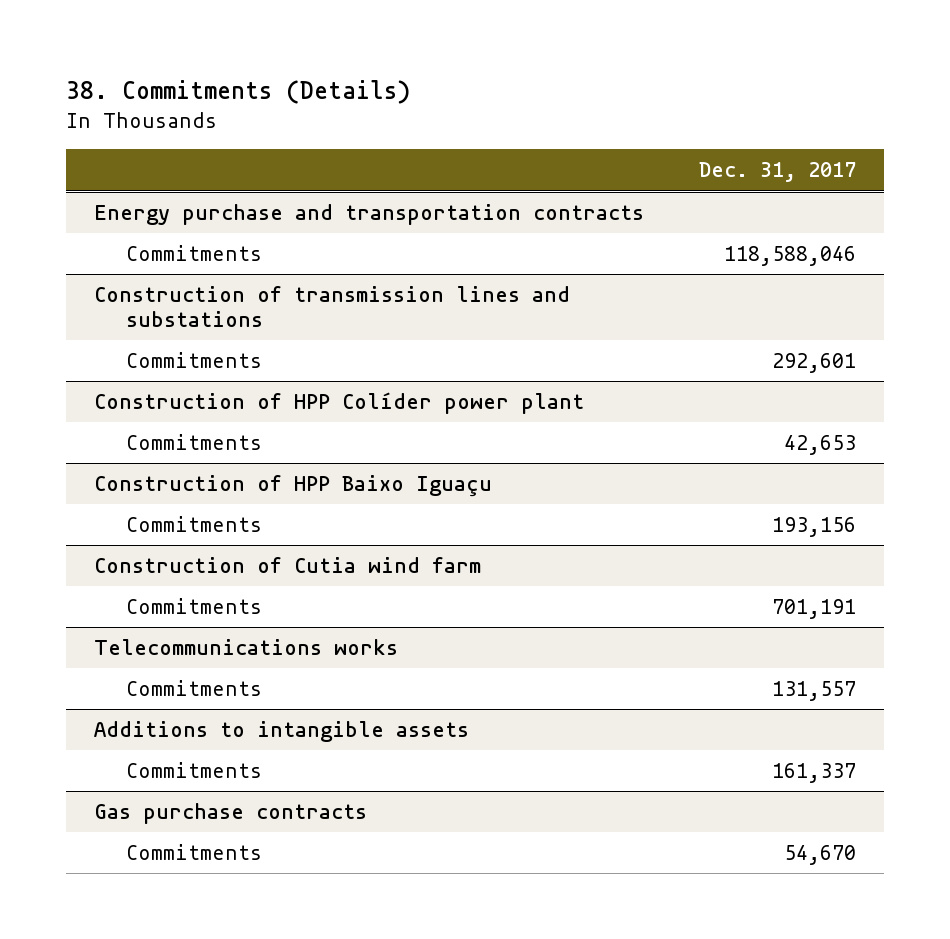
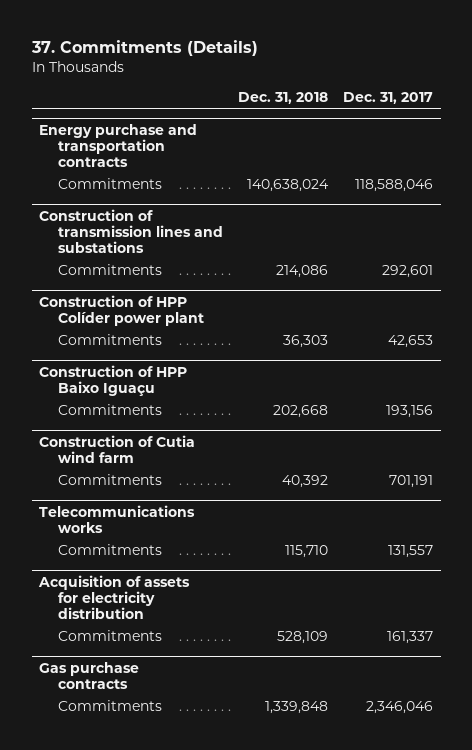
[66,80,411,105] 38. Commitments (Details) -> [30,40,258,57] 37. Commitments (Details)
none -> [238,91,329,104] Dec. 31, 2018
[93,721,469,743] Additions to intangible assets -> [38,574,191,619] Acquisition of assets for electricity distribution
[784,845,857,866] 54,670 -> [366,701,434,715] 2,346,046

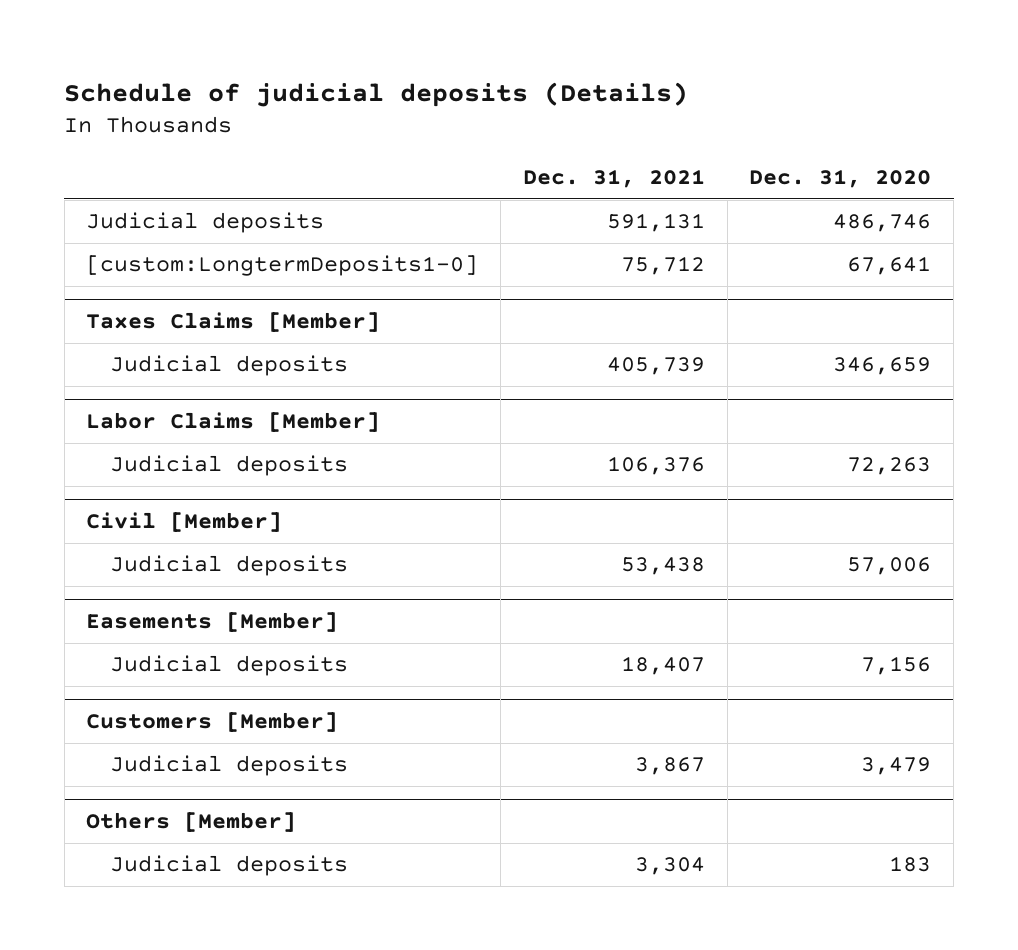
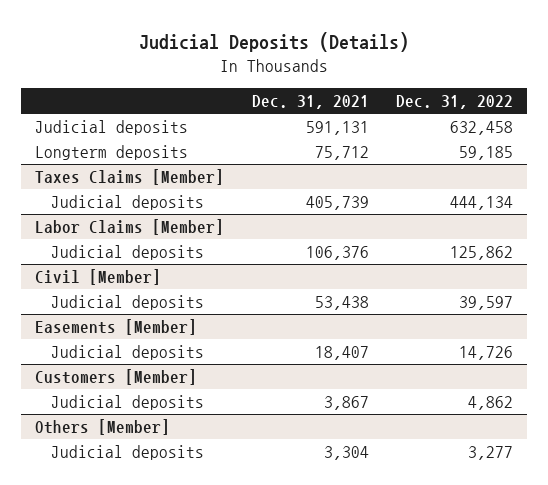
[64,81,689,107] Schedule of judicial deposits (Details) -> [139,31,410,52] Judicial Deposits (Details)
[749,169,932,189] Dec. 31, 2020 -> none
none -> [396,95,514,110] Dec. 31, 2022
[86,255,479,277] [custom:LongtermDeposits1-0] -> [35,145,189,161] Longterm deposits

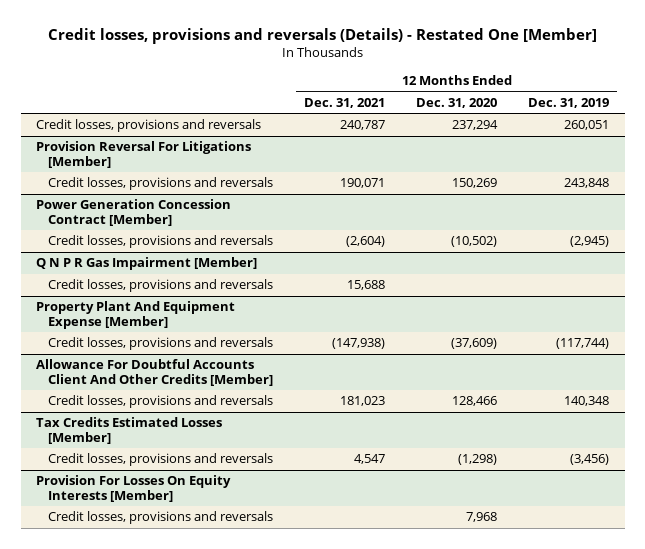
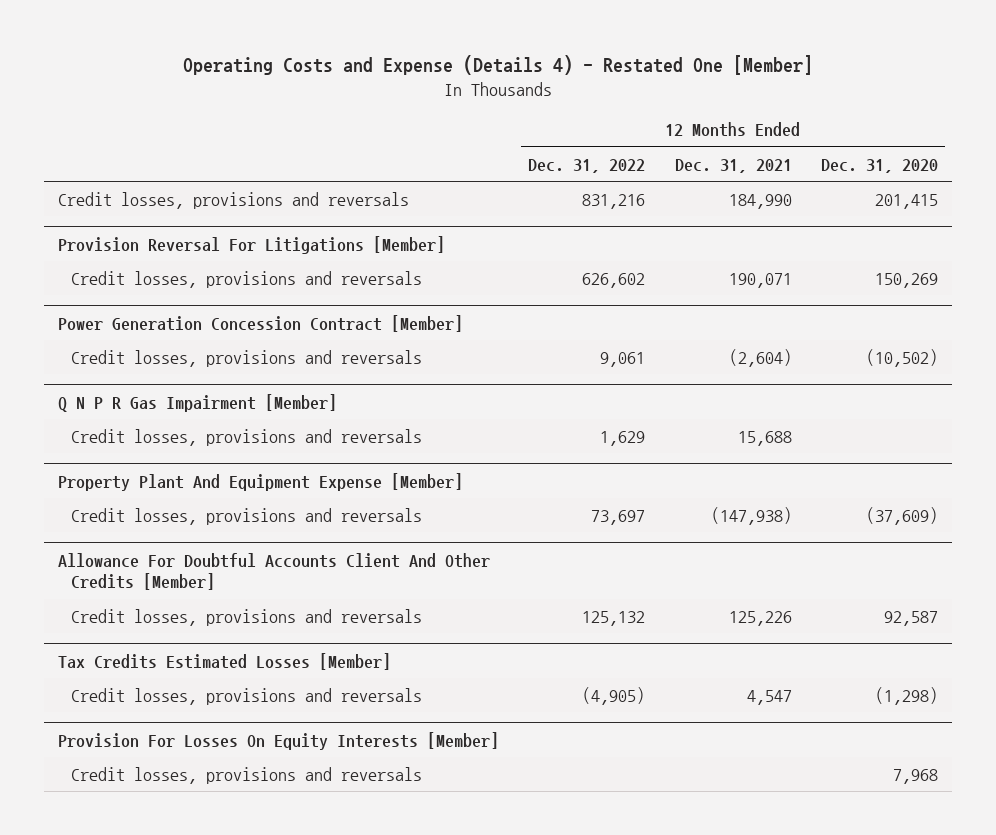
[47,28,597,45] Credit losses, provisions and reversals (Details) - Restated One [Member] -> [183,55,814,76] Operating Costs and Expense (Details 4) - Restated One [Member]
[528,97,610,108] Dec. 31, 2019 -> none
none -> [528,158,646,173] Dec. 31, 2022
[340,120,386,131] 240,787 -> [728,193,792,209] 184,990
[452,120,499,131] 237,294 -> [874,193,938,209] 201,415
[340,396,386,407] 181,023 -> [728,610,792,626] 125,226
[452,396,498,407] 128,466 -> [883,610,938,626] 92,587

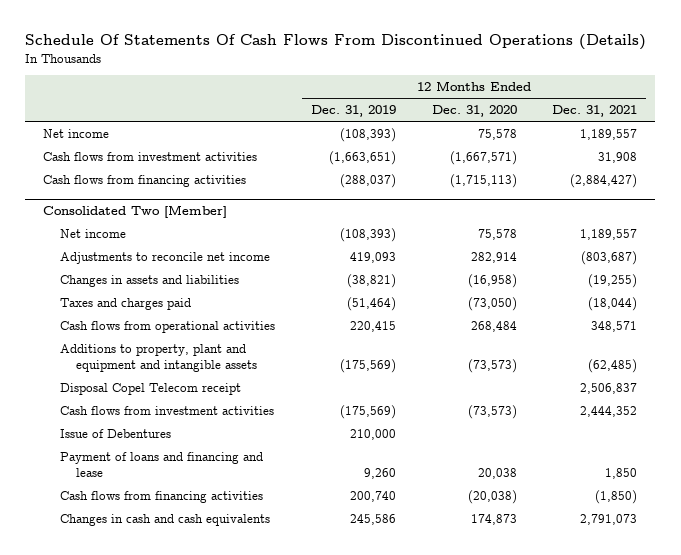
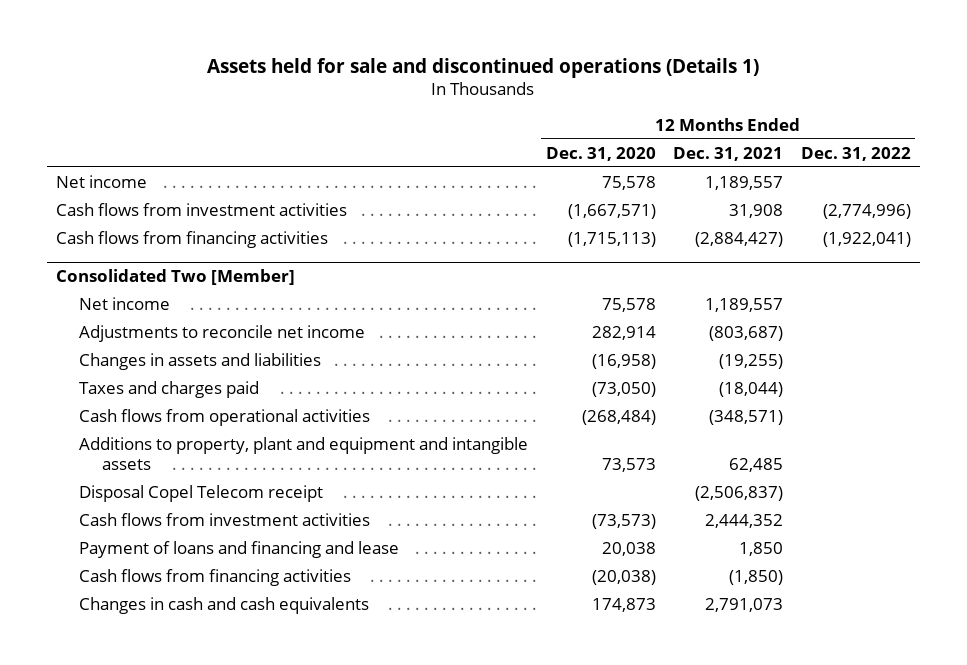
[25,34,647,51] Schedule Of Statements Of Cash Flows From Discontinued Operations (Details) -> [207,57,760,78] Assets held for sale and discontinued operations (Details 1)
[310,105,396,118] Dec. 31, 2019 -> none
none -> [800,146,911,161] Dec. 31, 2022
[470,320,517,332] 268,484 -> [581,409,656,425] (268,484)
[591,320,638,332] 348,571 -> [709,409,784,425] (348,571)
[467,359,517,374] (73,573) -> [601,458,656,473] 73,573
[588,359,638,374] (62,485) -> [729,458,784,473] 62,485
[580,382,638,394] 2,506,837 -> [695,485,784,501] (2,506,837)
[59,428,171,438] Issue of Debentures -> none

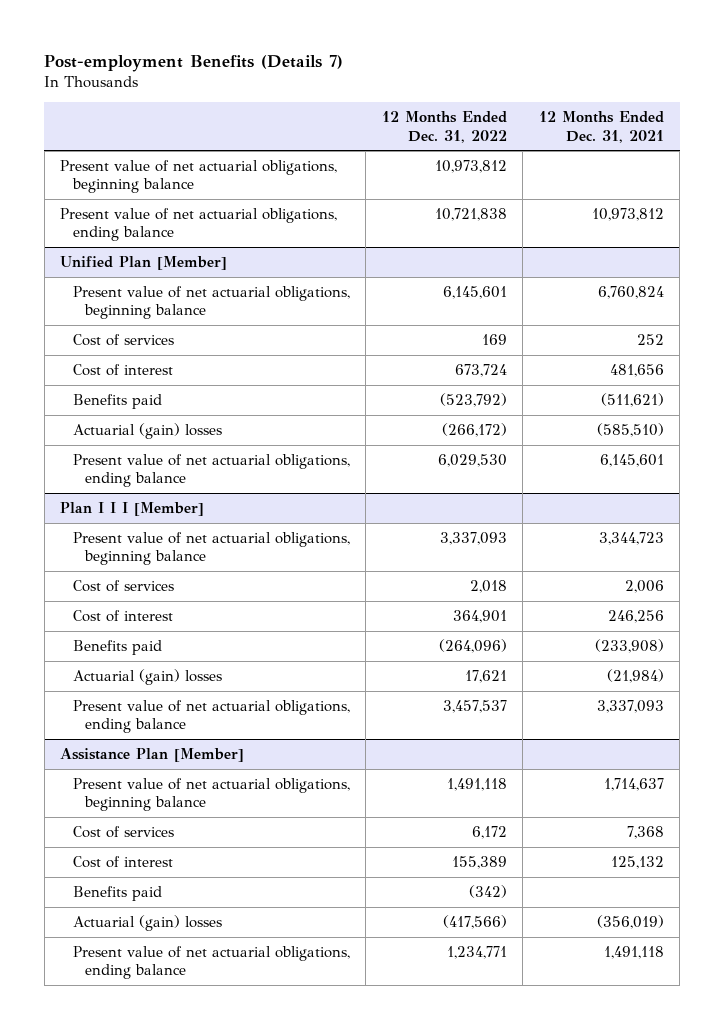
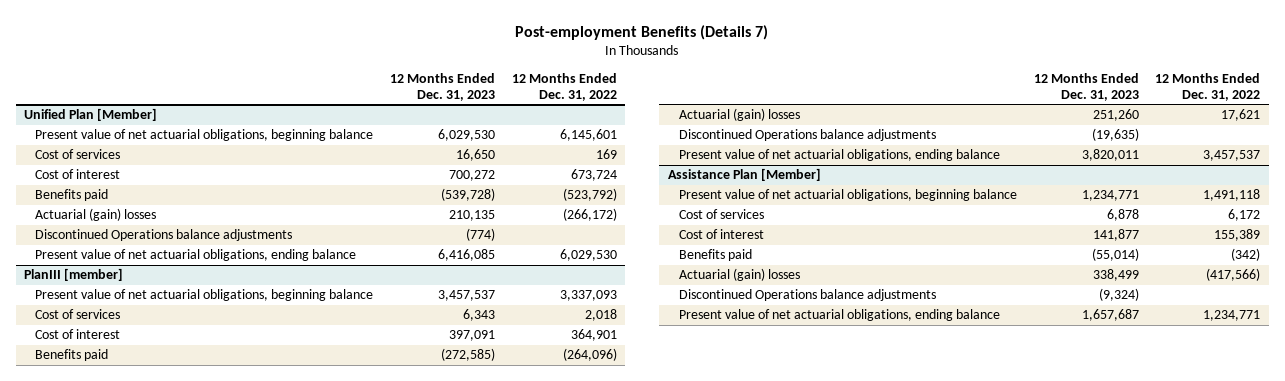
[538,111,664,143] 12 Months Ended Dec. 31, 2021 -> none
none -> [390,72,496,101] 12 Months Ended Dec. 31, 2023
[60,160,338,194] Present value of net actuarial obligations, beginning balance -> none
[60,208,338,242] Present value of net actuarial obligations, ending balance -> none
none -> [35,229,293,242] Discontinued Operations balance adjustments
[60,502,205,517] Plan I I I [Member] -> [24,268,124,282] PlanIII [member]
none -> [678,129,936,142] Discontinued Operations balance adjustments
none -> [678,289,936,302] Discontinued Operations balance adjustments

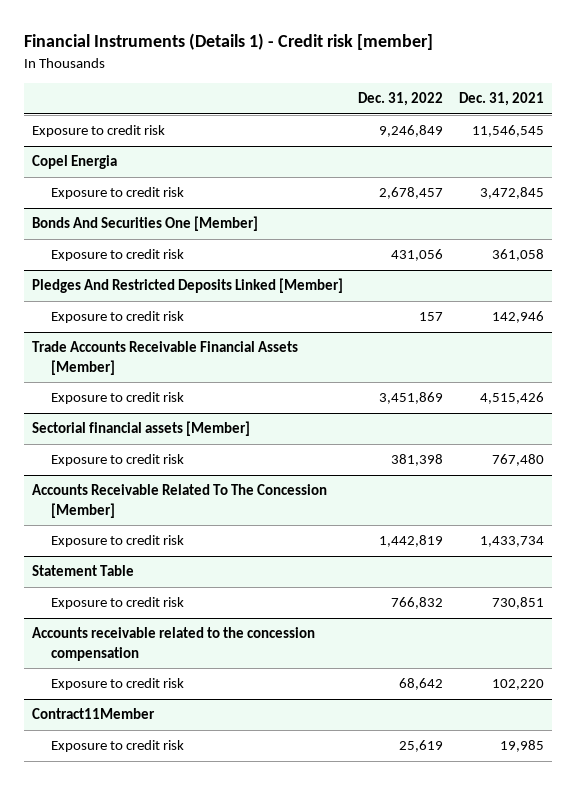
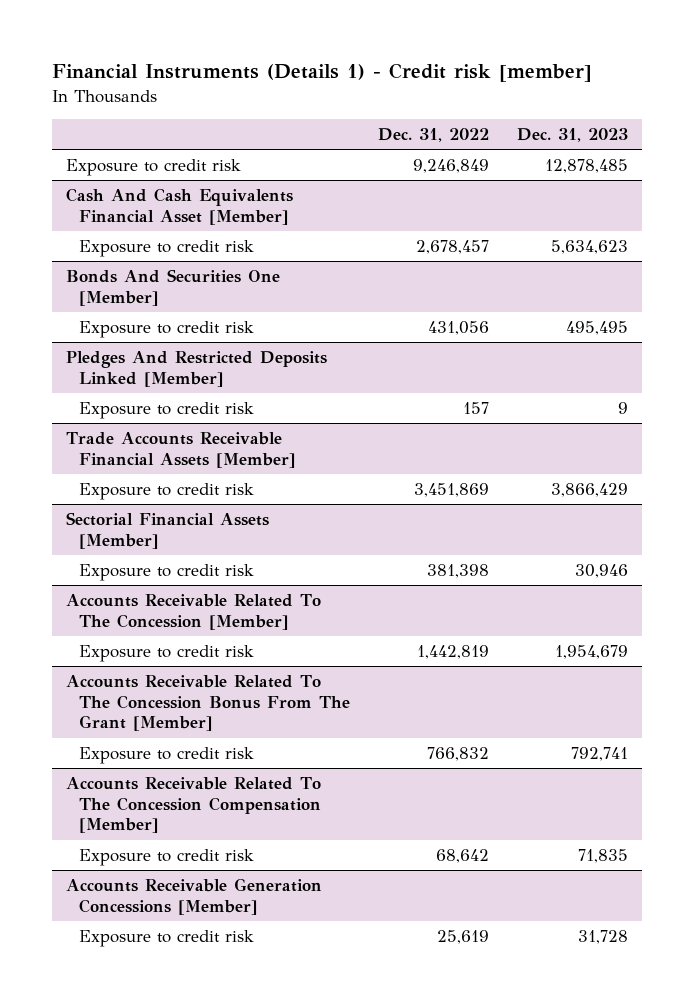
[459,92,545,107] Dec. 31, 2021 -> none
none -> [517,127,629,142] Dec. 31, 2023
[31,155,117,170] Copel Energia -> [65,188,293,225] Cash And Cash Equivalents Financial Asset [Member]
[31,421,250,437] Sectorial financial assets [Member] -> [65,512,269,549] Sectorial Financial Assets [Member]
[31,565,134,577] Statement Table -> [65,675,350,732] Accounts Receivable Related To The Concession Bonus From The Grant [Member]
[31,627,315,661] Accounts receivable related to the concession compensation -> [65,777,321,834] Accounts Receivable Related To The Concession Compensation [Member]
[31,708,155,720] Contract11Member -> none
none -> [65,878,322,915] Accounts Receivable Generation Concessions [Member]

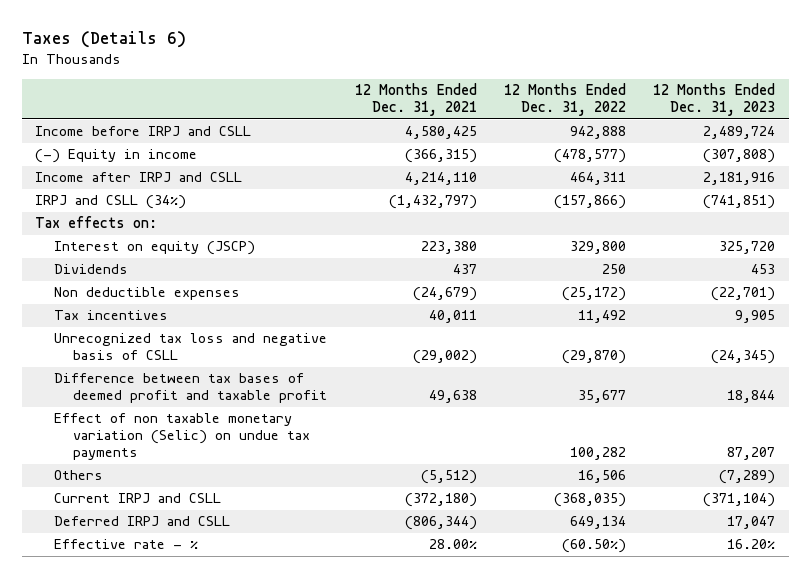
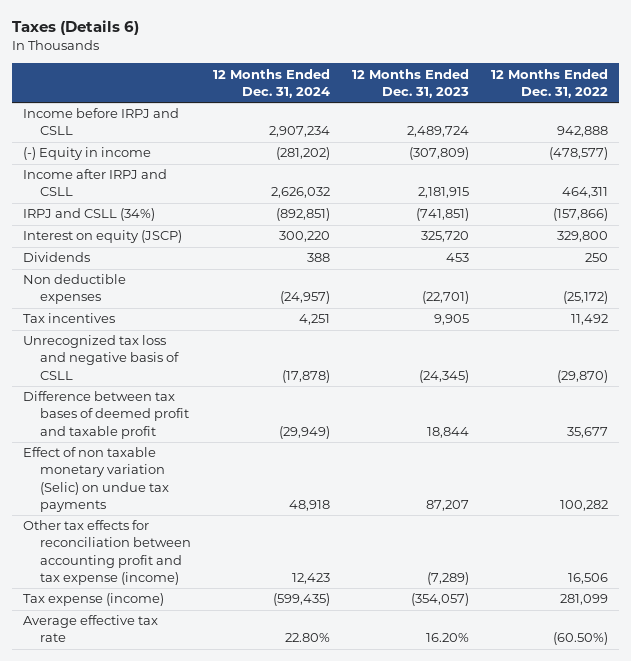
[354,83,477,117] 12 Months Ended Dec. 31, 2021 -> none
none -> [213,68,331,98] 12 Months Ended Dec. 31, 2024
[703,149,776,164] (307,808) -> [409,147,470,161] (307,809)
[703,172,776,186] 2,181,916 -> [418,187,470,199] 2,181,915
[35,216,158,229] Tax effects on: -> none
[54,493,222,504] Current IRPJ and CSLL -> none
[54,516,231,527] Deferred IRPJ and CSLL -> none
[54,470,104,481] Others -> [23,520,192,585] Other tax effects for reconciliation between accounting profit and tax expense (income)
none -> [23,593,165,607] Tax expense (income)
[54,539,199,550] Effective rate - % -> [23,615,159,643] Average effective tax rate

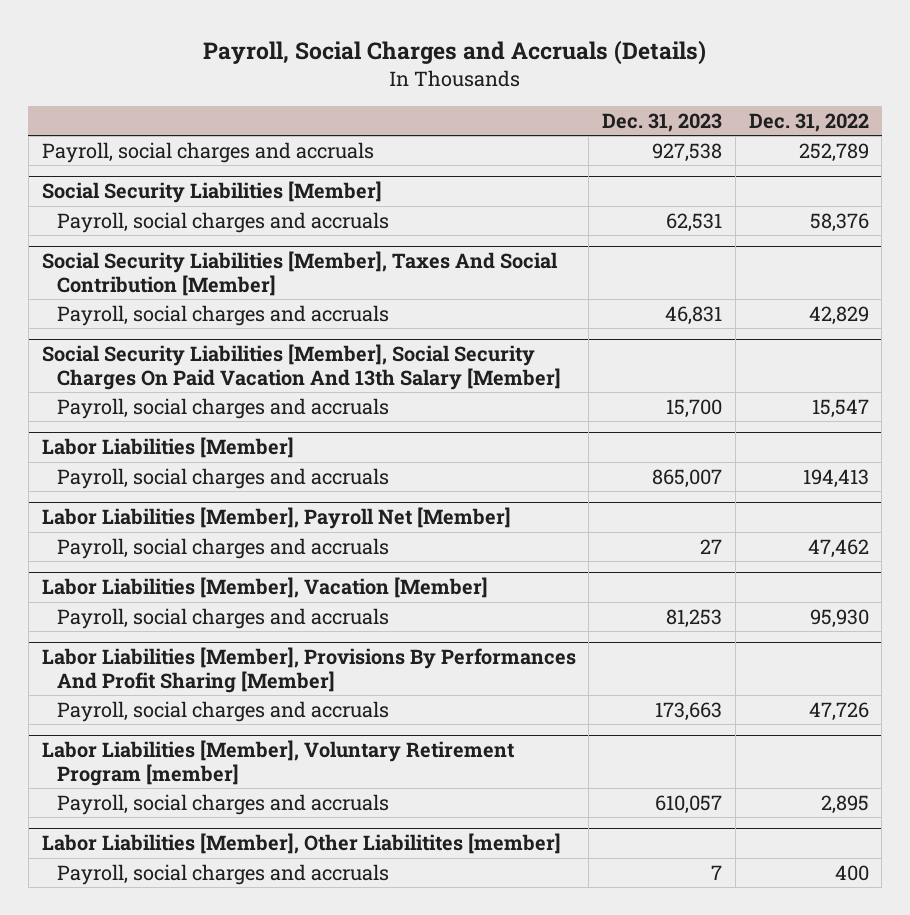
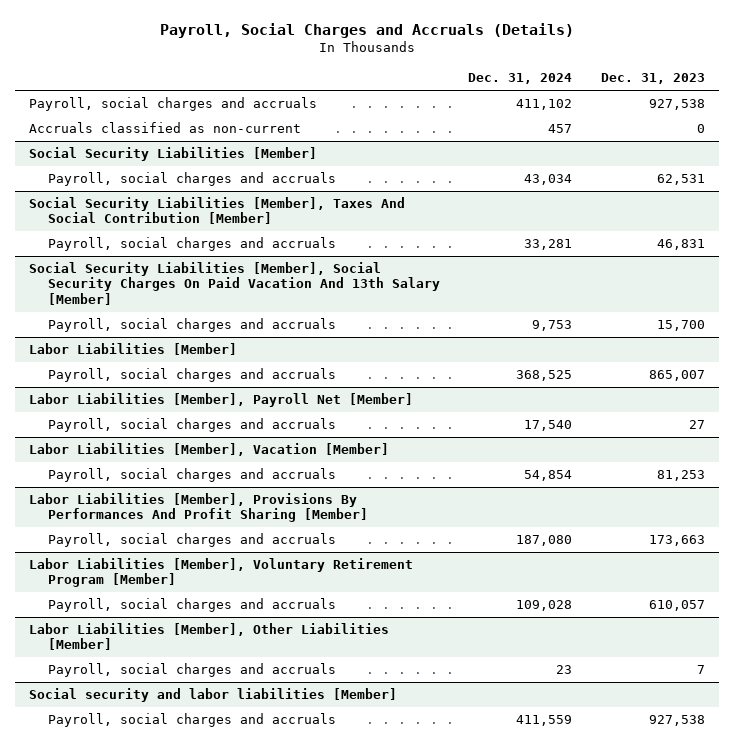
[748,112,869,132] Dec. 31, 2022 -> none
none -> [468,73,573,85] Dec. 31, 2024
none -> [29,122,302,134] Accruals classified as non-current
[41,740,514,786] Labor Liabilities [Member], Voluntary Retirement Program [member] -> [29,558,414,588] Labor Liabilities [Member], Voluntary Retirement Program [Member]
[41,833,561,855] Labor Liabilities [Member], Other Liabilitites [member] -> [29,623,390,651] Labor Liabilities [Member], Other Liabilities [Member]
none -> [29,688,398,703] Social security and labor liabilities [Member]
none -> [47,713,336,728] Payroll, social charges and accruals

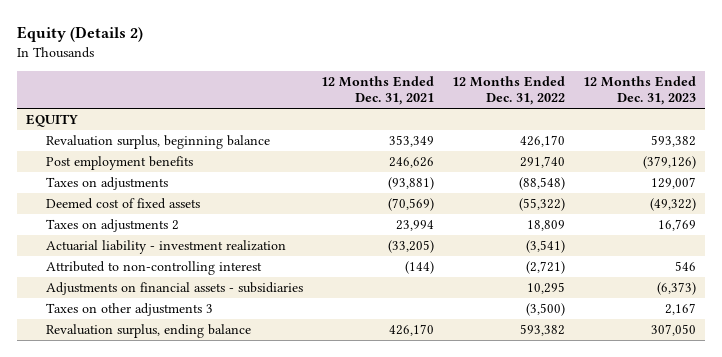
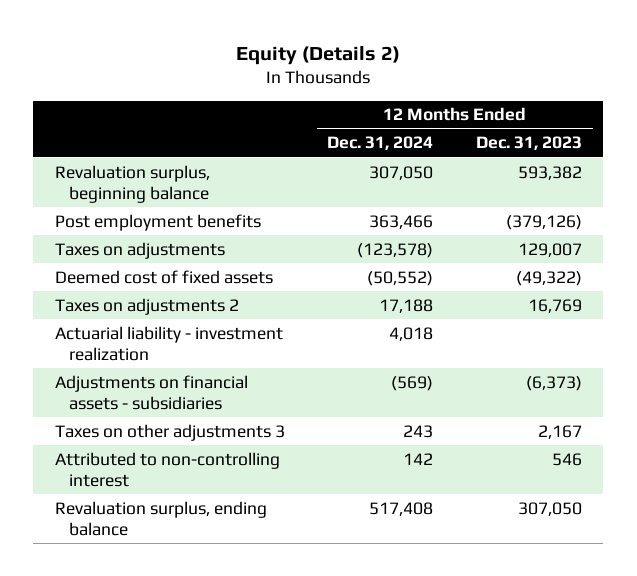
[321,75,435,106] 12 Months Ended Dec. 31, 2021 -> none
[452,75,566,106] 12 Months Ended Dec. 31, 2022 -> none
none -> [327,136,434,151] Dec. 31, 2024
[25,114,78,128] EQUITY -> none
[46,261,263,276] Attributed to non-controlling interest -> [54,451,280,487] Attributed to non-controlling interest

